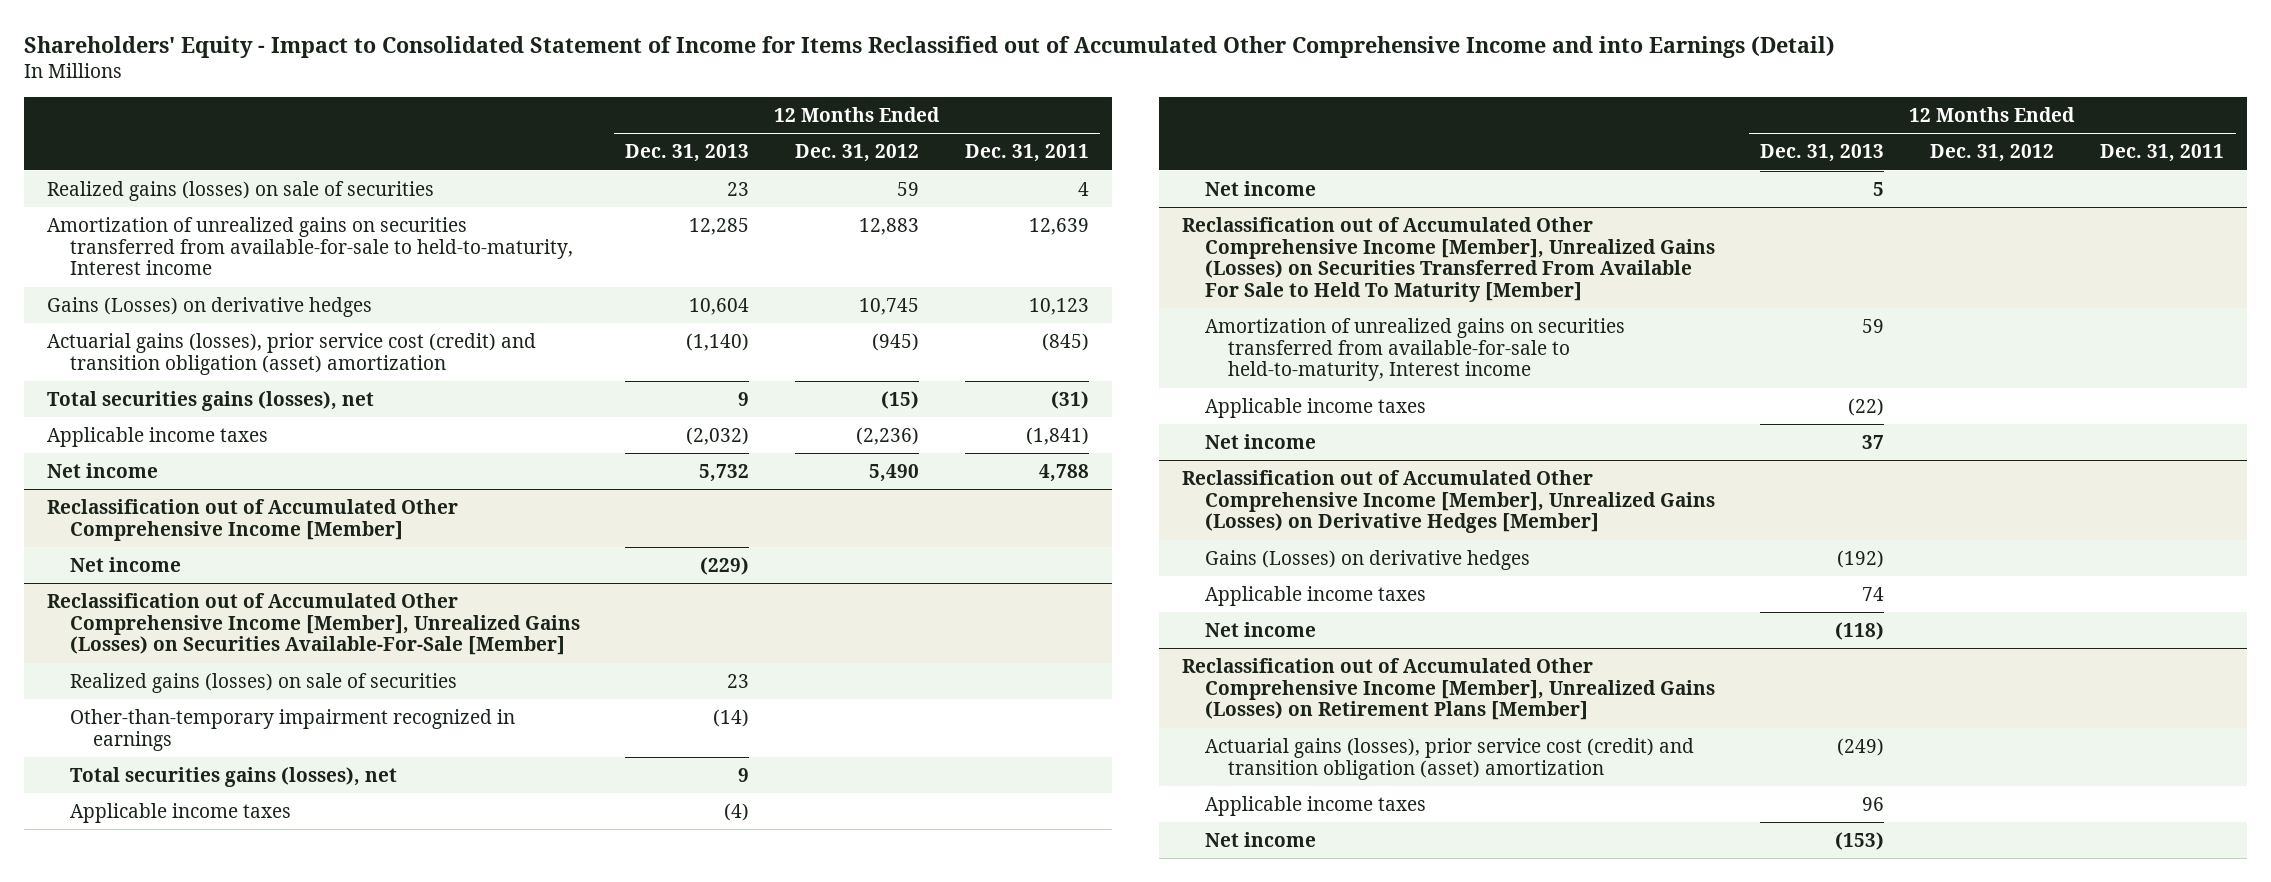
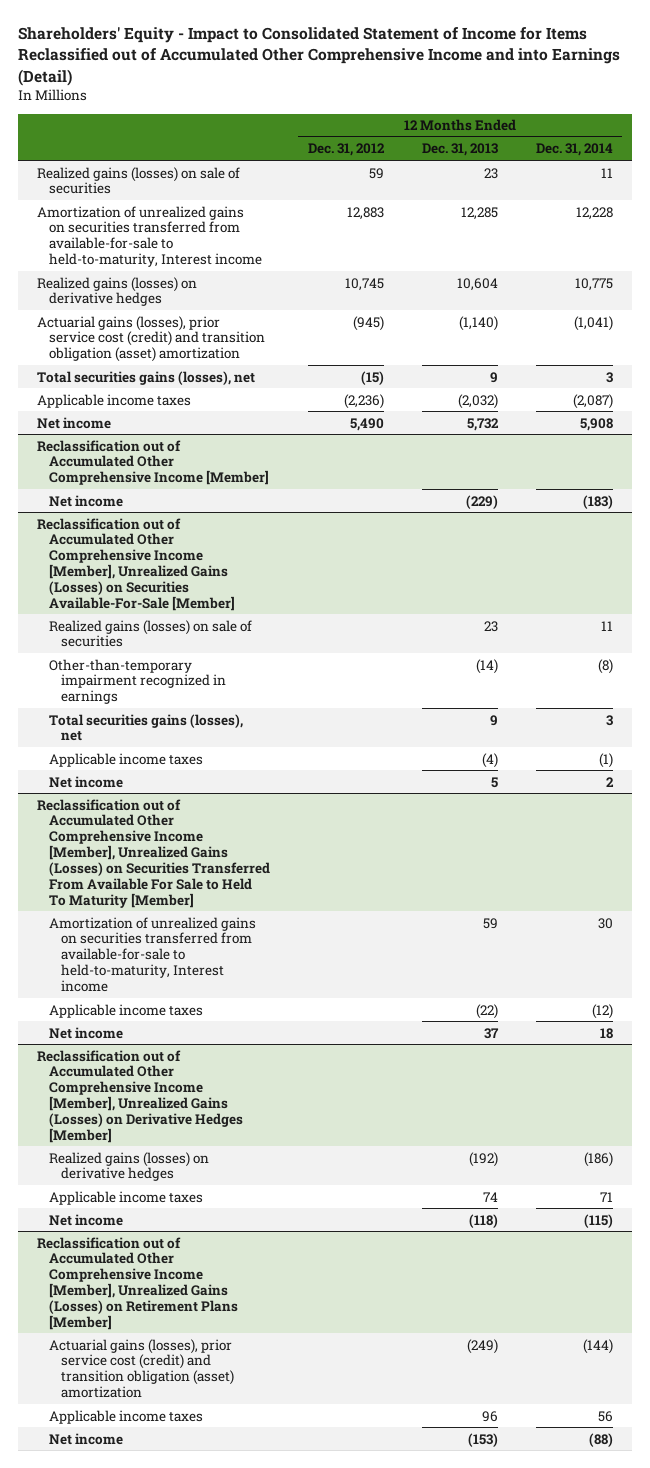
[964,144,1089,163] Dec. 31, 2011 -> none
none -> [535,143,613,157] Dec. 31, 2014
[46,296,372,317] Gains (Losses) on derivative hedges -> [36,276,197,307] Realized gains (losses) on derivative hedges
[1204,549,1530,570] Gains (Losses) on derivative hedges -> [48,1151,209,1182] Realized gains (losses) on derivative hedges

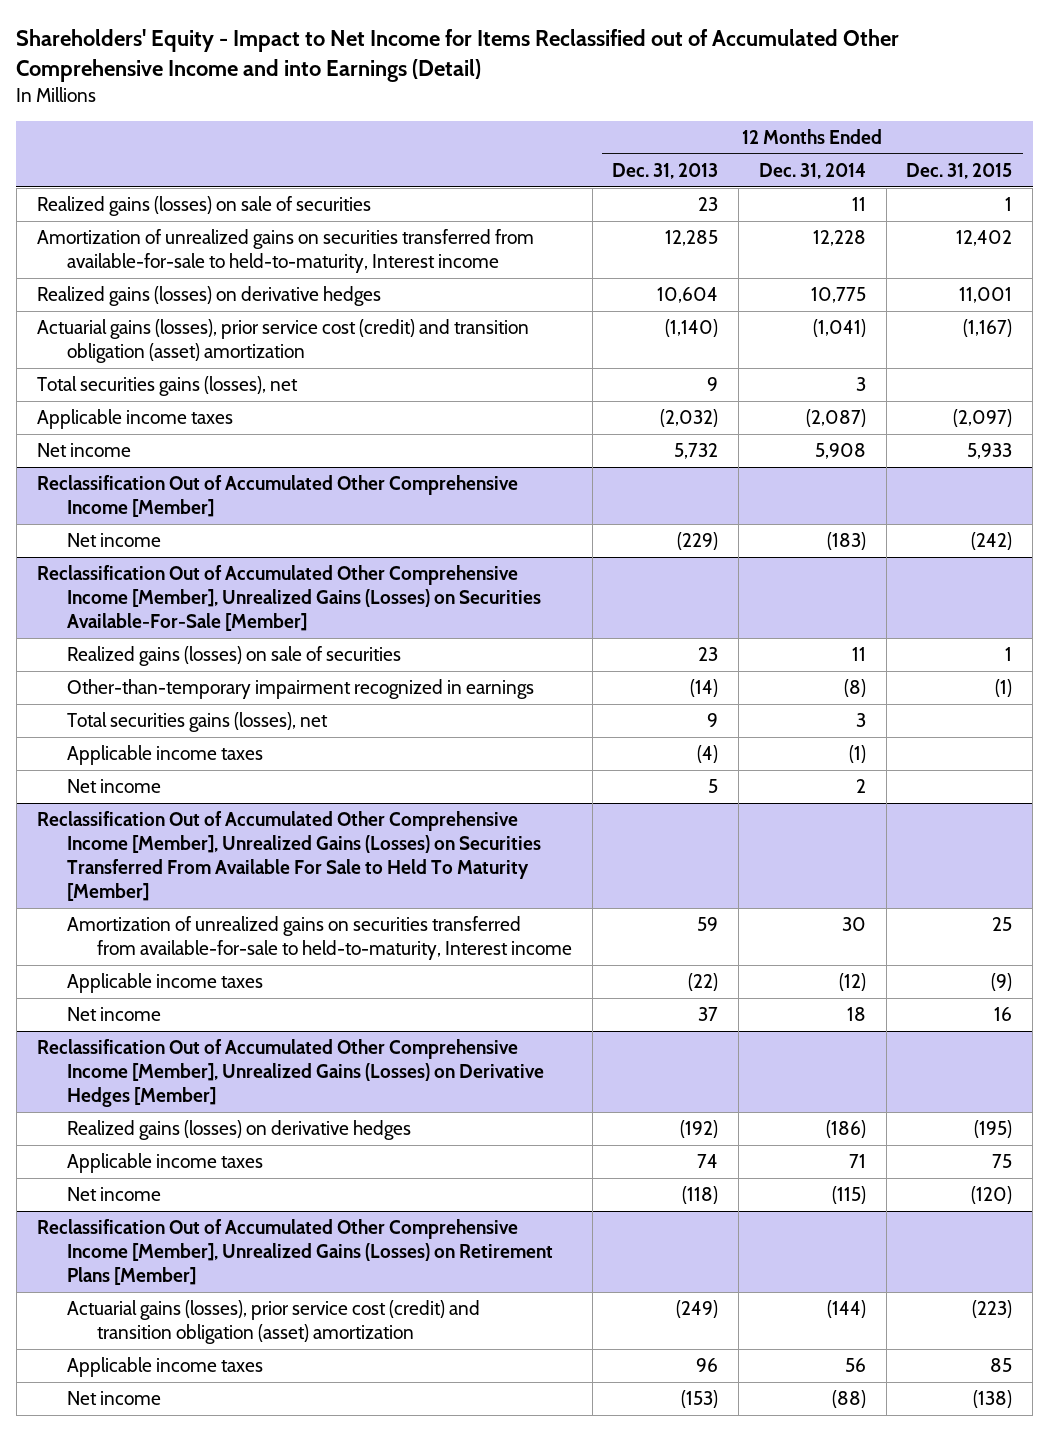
[17,27,620,86] Shareholders' Equity - Impact to Consolidated Statement of Income for Items Reclassified out of Accumulated Other Comprehensive Income and into Earnings (Detail) -> [16,29,900,82] Shareholders' Equity - Impact to Net Income for Items Reclassified out of Accumulated Other Comprehensive Income and into Earnings (Detail)
[307,143,385,157] Dec. 31, 2012 -> none
none -> [906,162,1013,179] Dec. 31, 2015
[36,439,269,486] Reclassification out of Accumulated Other Comprehensive Income [Member] -> [36,475,518,518] Reclassification Out of Accumulated Other Comprehensive Income [Member]
[36,517,235,611] Reclassification out of Accumulated Other Comprehensive Income [Member], Unrealized Gains (Losses) on Securities Available-For-Sale [Member] -> [36,565,541,632] Reclassification Out of Accumulated Other Comprehensive Income [Member], Unrealized Gains (Losses) on Securities Available-For-Sale [Member]
[36,798,270,908] Reclassification out of Accumulated Other Comprehensive Income [Member], Unrealized Gains (Losses) on Securities Transferred From Available For Sale to Held To Maturity [Member] -> [36,811,541,902] Reclassification Out of Accumulated Other Comprehensive Income [Member], Unrealized Gains (Losses) on Securities Transferred From Available For Sale to Held To Maturity [Member]
[36,1049,243,1143] Reclassification out of Accumulated Other Comprehensive Income [Member], Unrealized Gains (Losses) on Derivative Hedges [Member] -> [36,1039,544,1108] Reclassification Out of Accumulated Other Comprehensive Income [Member], Unrealized Gains (Losses) on Derivative Hedges [Member]
[36,1236,238,1330] Reclassification out of Accumulated Other Comprehensive Income [Member], Unrealized Gains (Losses) on Retirement Plans [Member] -> [36,1219,553,1286] Reclassification Out of Accumulated Other Comprehensive Income [Member], Unrealized Gains (Losses) on Retirement Plans [Member]

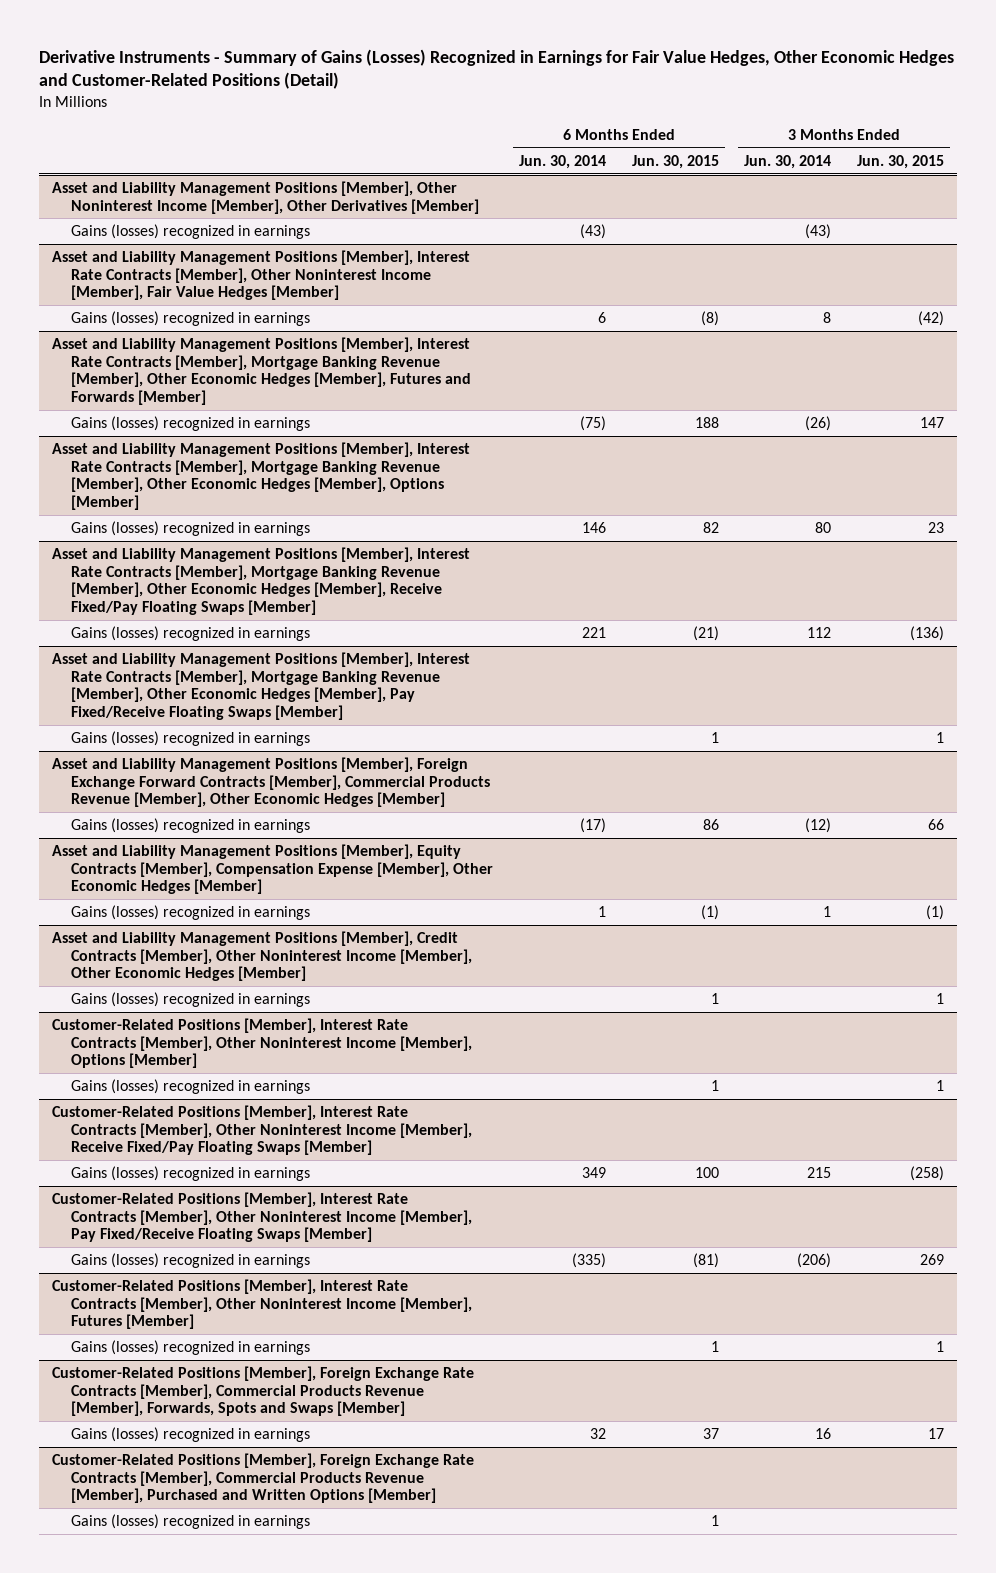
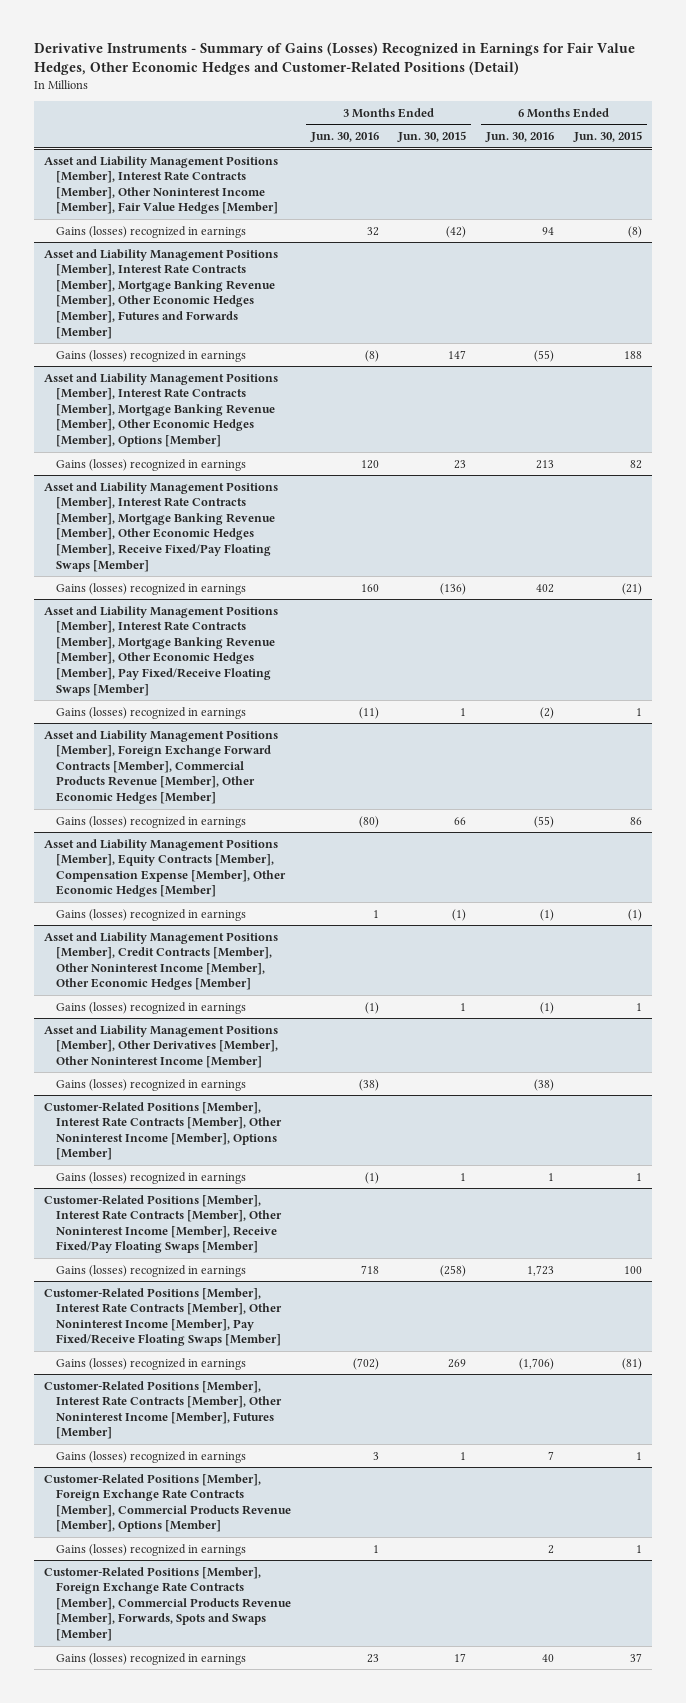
[519,154,607,169] Jun. 30, 2014 -> none
[744,154,832,169] Jun. 30, 2014 -> none
none -> [309,132,379,143] Jun. 30, 2016
none -> [485,132,555,143] Jun. 30, 2016
[51,180,480,214] Asset and Liability Management Positions [Member], Other Noninterest Income [Member], Other Derivatives [Member] -> none
[71,223,311,239] Gains (losses) recognized in earnings -> none
none -> [43,1024,278,1068] Asset and Liability Management Positions [Member], Other Derivatives [Member], Other Noninterest Income [Member]
none -> [55,1078,246,1091] Gains (losses) recognized in earnings
none -> [43,1473,291,1533] Customer-Related Positions [Member], Foreign Exchange Rate Contracts [Member], Commercial Products Revenue [Member], Options [Member]
none -> [55,1543,246,1556] Gains (losses) recognized in earnings
[51,1452,474,1504] Customer-Related Positions [Member], Foreign Exchange Rate Contracts [Member], Commercial Products Revenue [Member], Purchased and Written Options [Member] -> none
[71,1513,311,1529] Gains (losses) recognized in earnings -> none

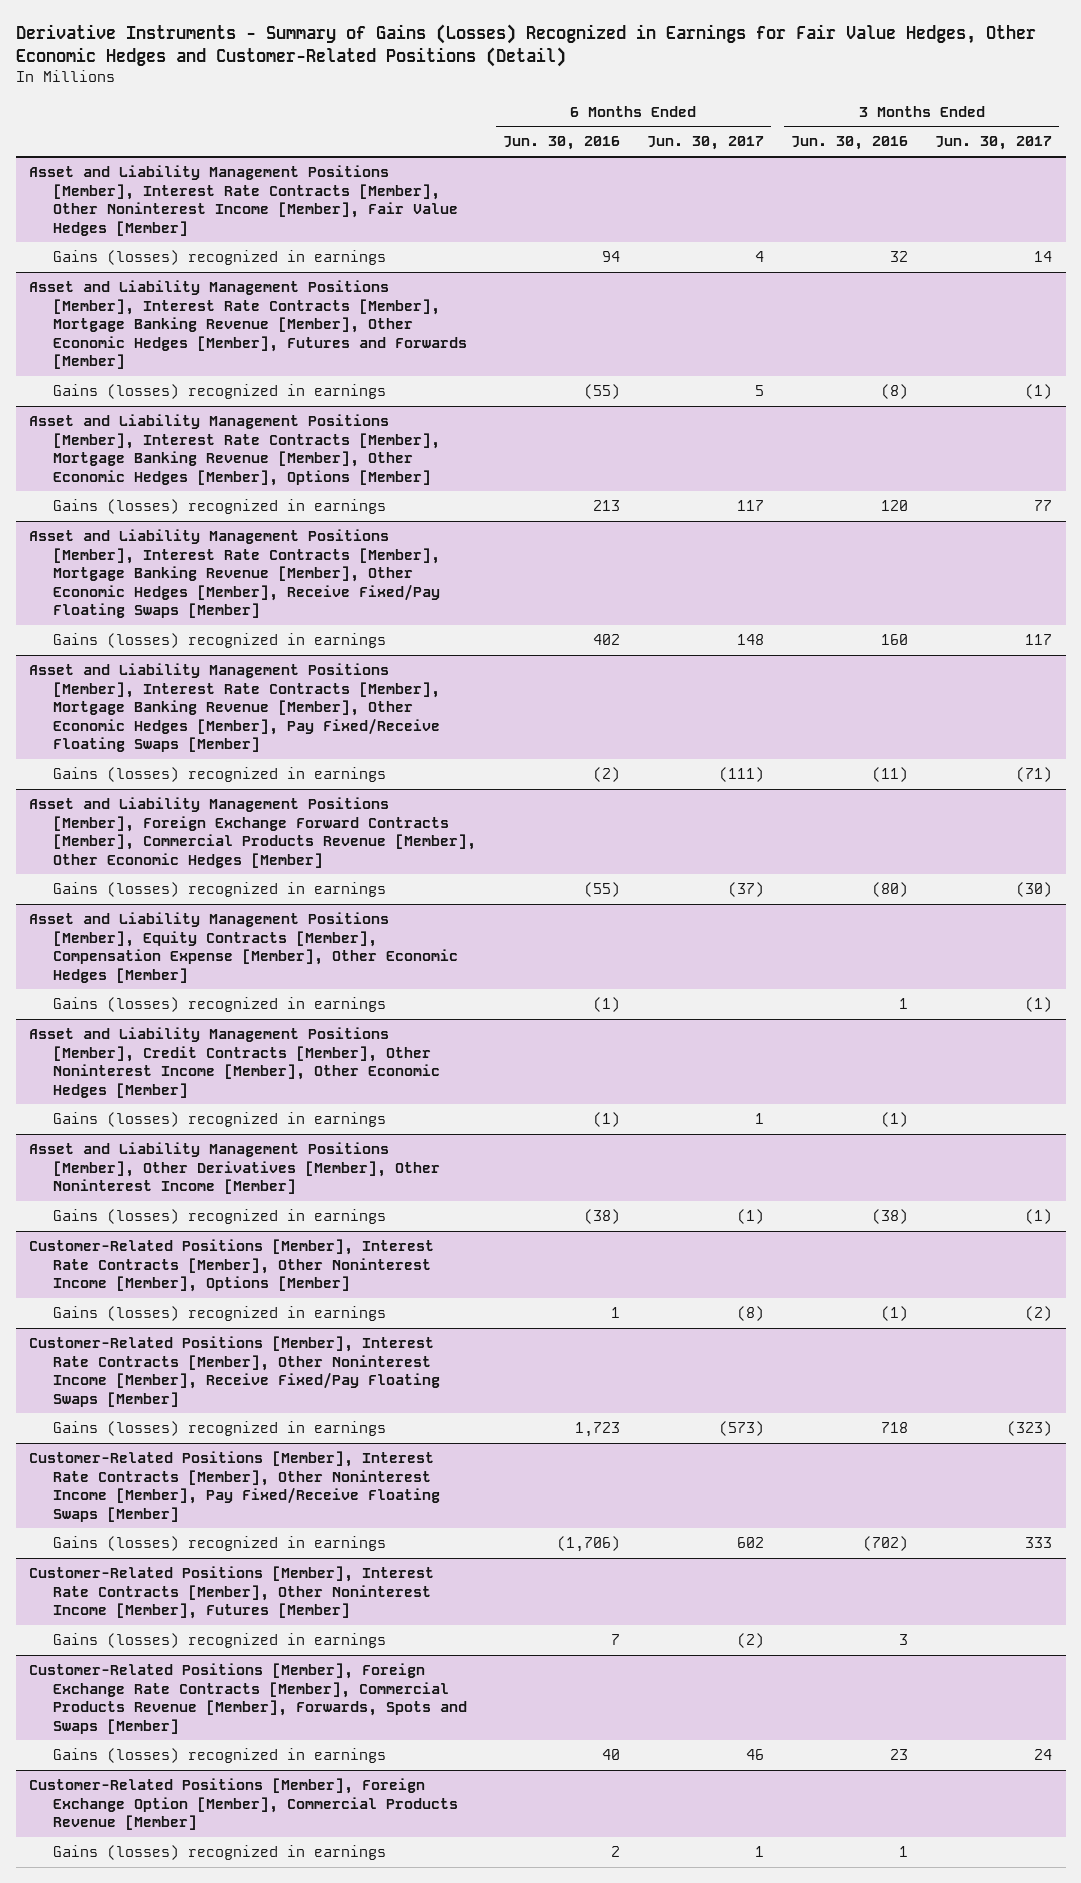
[397,131,467,143] Jun. 30, 2015 -> none
[573,131,643,143] Jun. 30, 2015 -> none
none -> [646,136,764,151] Jun. 30, 2017
none -> [935,136,1053,151] Jun. 30, 2017
[43,1473,291,1533] Customer-Related Positions [Member], Foreign Exchange Rate Contracts [Member], Commercial Products Revenue [Member], Options [Member] -> none
[55,1543,246,1556] Gains (losses) recognized in earnings -> none
none -> [29,1777,458,1831] Customer-Related Positions [Member], Foreign Exchange Option [Member], Commercial Products Revenue [Member]
none -> [52,1844,386,1860] Gains (losses) recognized in earnings

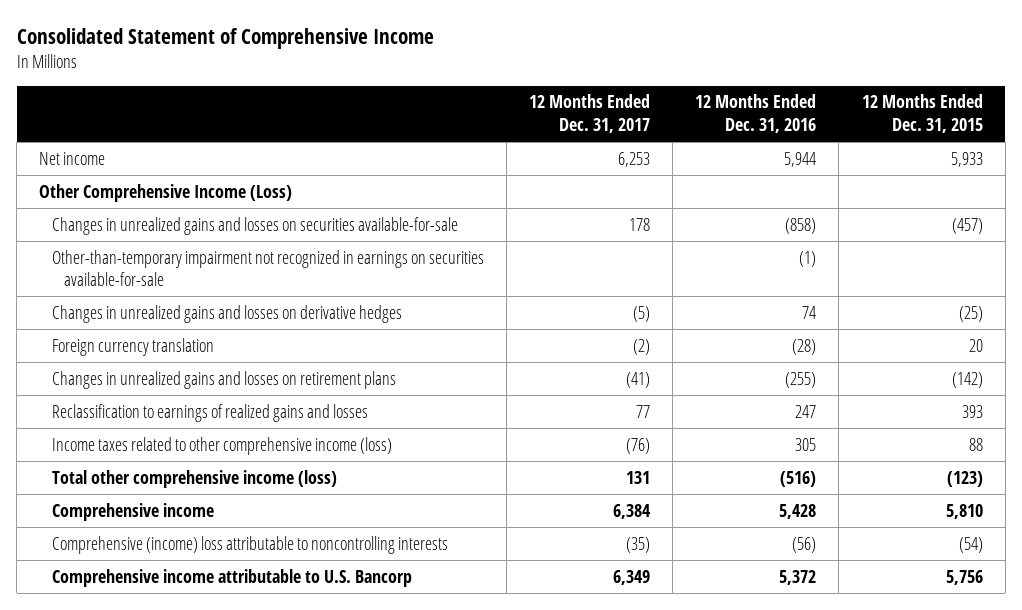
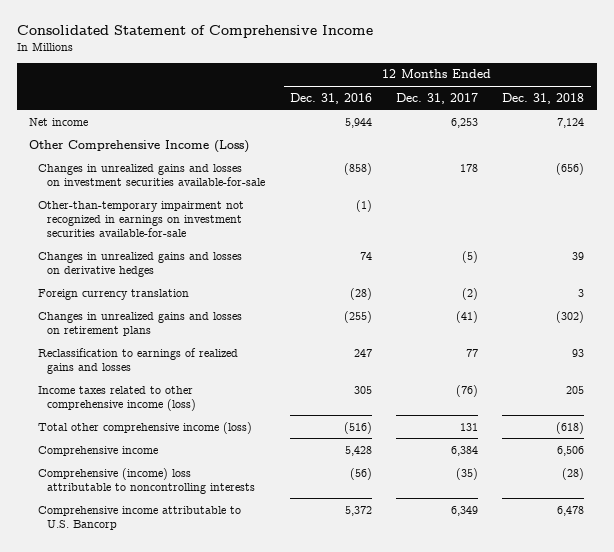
[861,94,983,133] 12 Months Ended Dec. 31, 2015 -> none
none -> [502,92,585,104] Dec. 31, 2018
[51,216,458,235] Changes in unrealized gains and losses on securities available-for-sale -> [38,163,266,186] Changes in unrealized gains and losses on investment securities available-for-sale
[51,249,484,287] Other-than-temporary impairment not recognized in earnings on securities available-for-sale -> [38,200,245,237] Other-than-temporary impairment not recognized in earnings on investment securities available-for-sale

